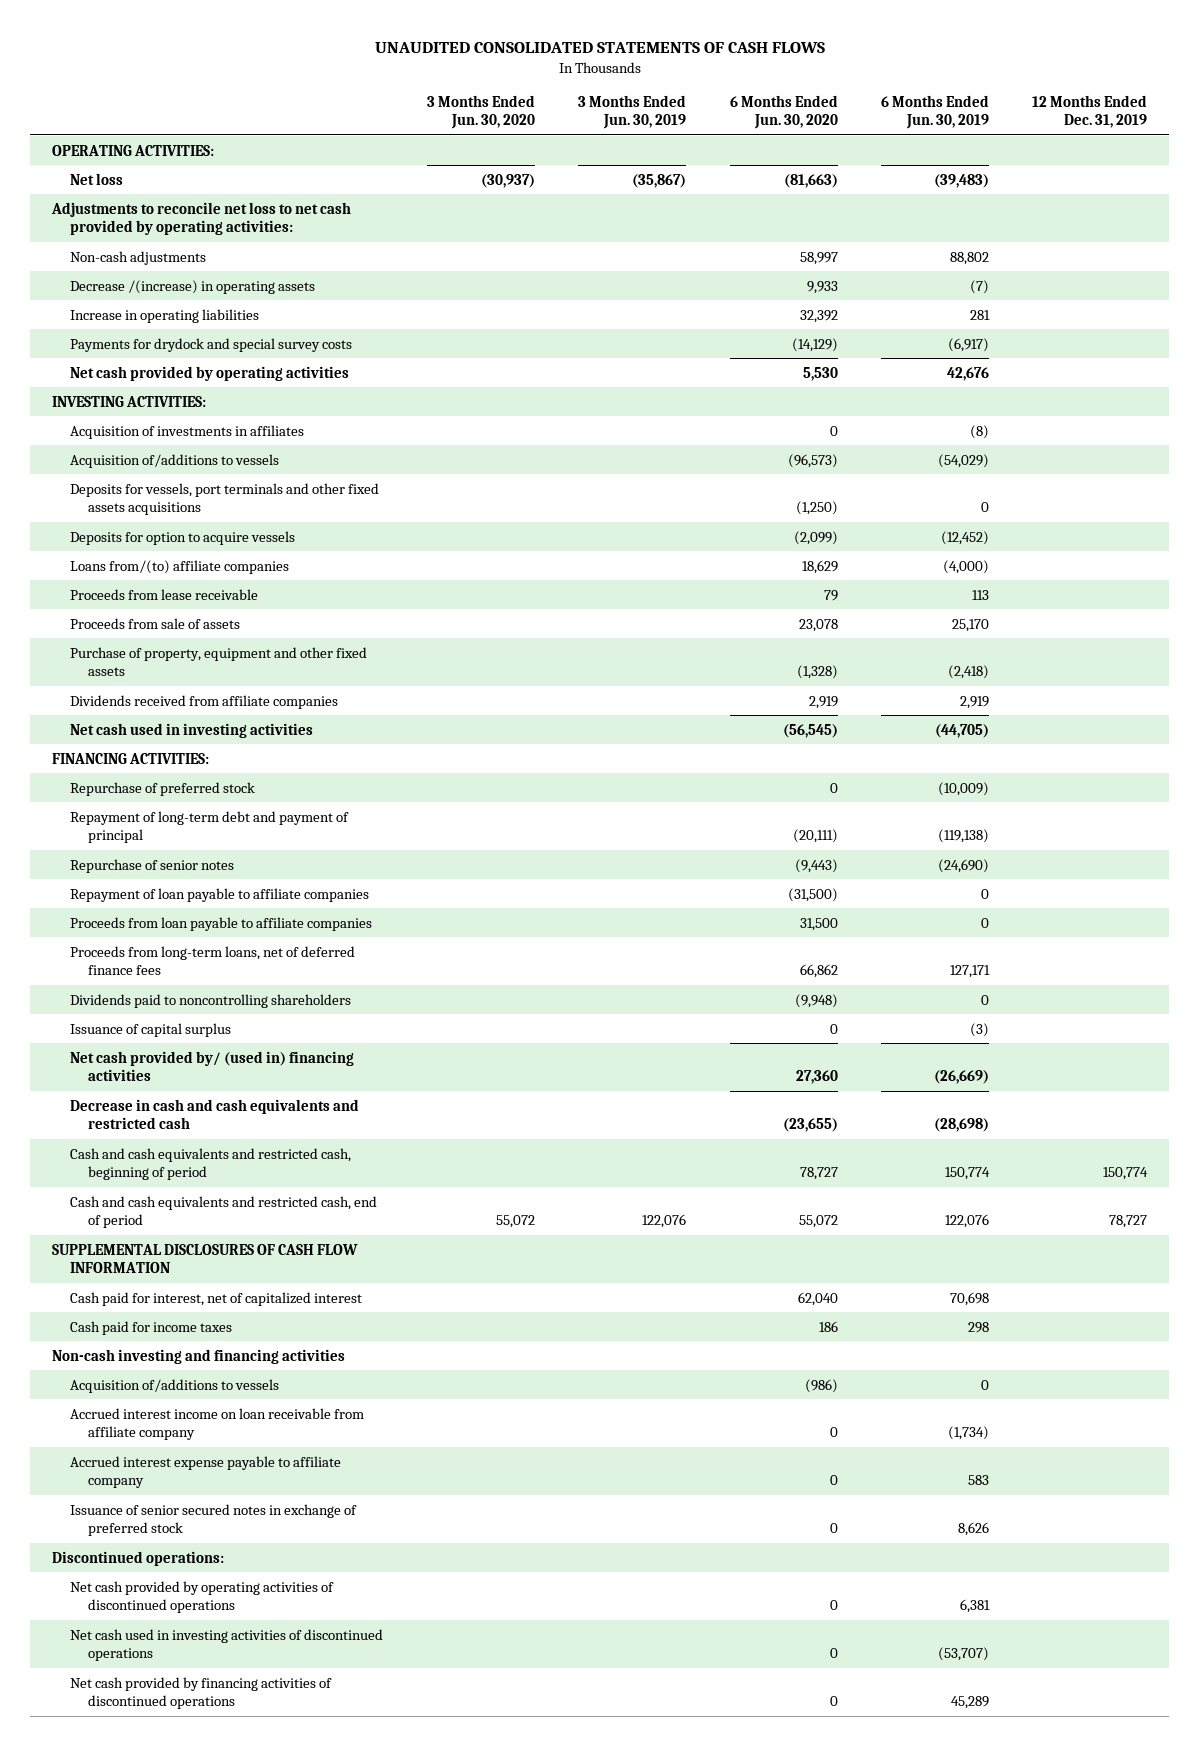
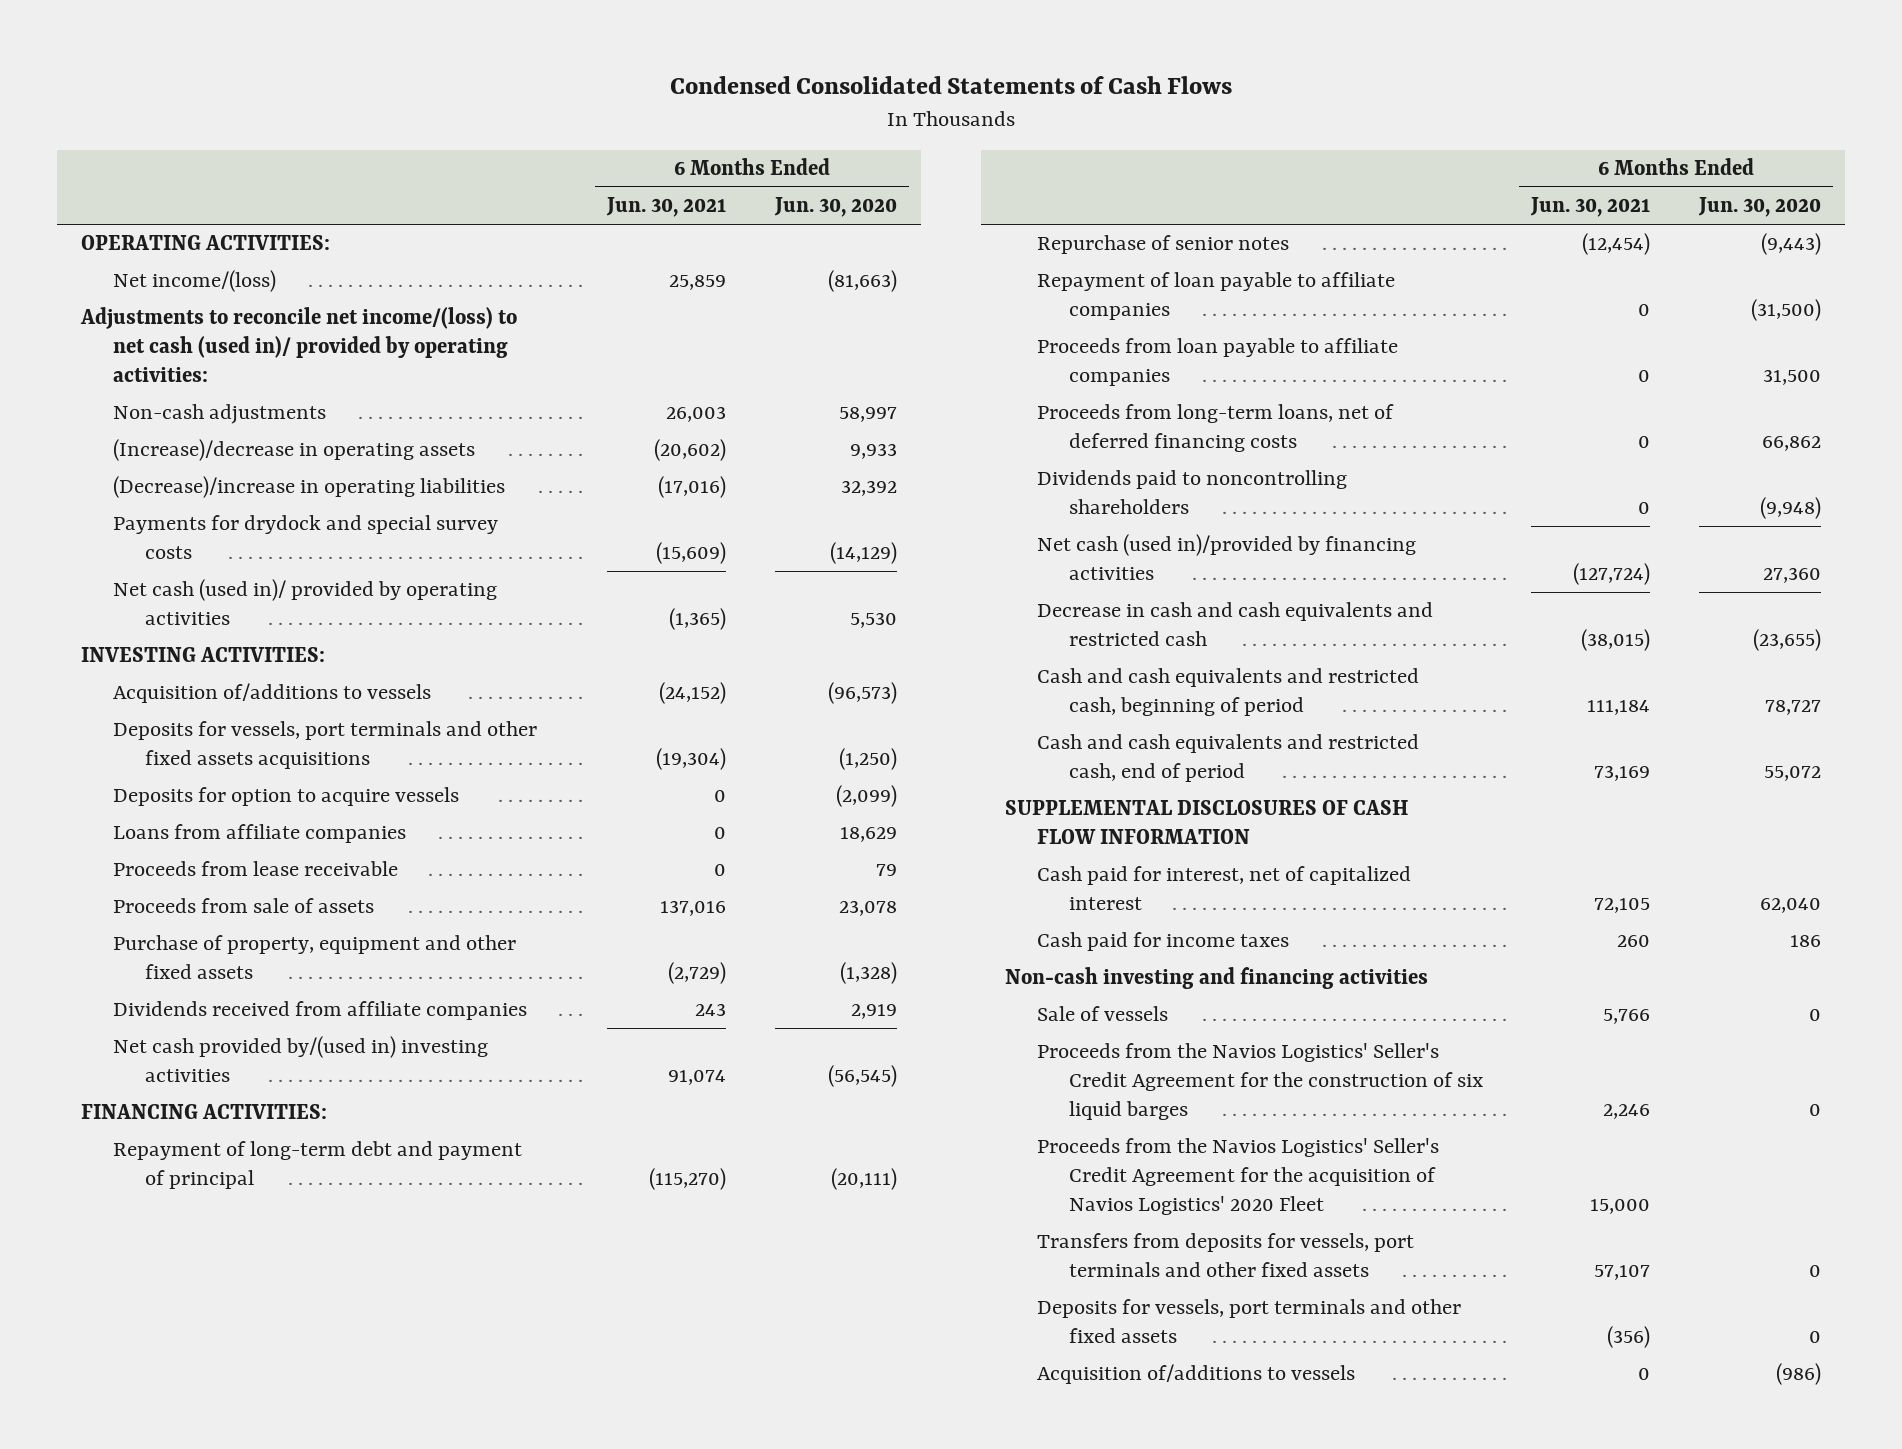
[374,41,825,53] UNAUDITED CONSOLIDATED STATEMENTS OF CASH FLOWS -> [669,75,1232,94] Condensed Consolidated Statements of Cash Flows
[426,94,535,130] 3 Months Ended Jun. 30, 2020 -> none
[578,94,687,130] 3 Months Ended Jun. 30, 2019 -> none
[881,94,990,130] 6 Months Ended Jun. 30, 2019 -> none
[1032,94,1148,129] 12 Months Ended Dec. 31, 2019 -> none
none -> [606,197,727,218] Jun. 30, 2021
[70,172,124,185] Net loss -> [112,270,276,293] Net income/(loss)
[51,201,352,236] Adjustments to reconcile net loss to net cash provided by operating activities: -> [80,307,518,383] Adjustments to reconcile net income/(loss) to net cash (used in)/ provided by operating activities:
[70,279,316,294] Decrease /(increase) in operating assets -> [112,439,475,462] (Increase)/decrease in operating assets
[70,308,260,323] Increase in operating liabilities -> [112,476,505,499] (Decrease)/increase in operating liabilities
[70,365,350,381] Net cash provided by operating activities -> [112,579,497,626] Net cash (used in)/ provided by operating activities
[70,424,305,439] Acquisition of investments in affiliates -> none
[70,559,290,574] Loans from/(to) affiliate companies -> [112,824,406,844] Loans from affiliate companies
[70,722,314,738] Net cash used in investing activities -> [112,1036,488,1083] Net cash provided by/(used in) investing activities
[70,781,256,796] Repurchase of preferred stock -> none
[70,945,356,976] Proceeds from long-term loans, net of deferred finance fees -> [1036,404,1394,453] Proceeds from long-term loans, net of deferred financing costs
[70,1022,232,1037] Issuance of capital surplus -> none
[70,1050,355,1082] Net cash provided by/ (used in) financing activities -> [1036,534,1416,581] Net cash (used in)/provided by financing activities
none -> [1036,1006,1168,1022] Sale of vessels
none -> [1036,1043,1483,1121] Proceeds from the Navios Logistics' Seller's Credit Agreement for the construction of six liquid barges
none -> [1036,1138,1439,1216] Proceeds from the Navios Logistics' Seller's Credit Agreement for the acquisition of Navios Logistics' 2020 Fleet
none -> [1036,1233,1414,1278] Transfers from deposits for vessels, port terminals and other fixed assets
none -> [1036,1299,1461,1344] Deposits for vessels, port terminals and other fixed assets
[70,1407,365,1441] Accrued interest income on loan receivable from affiliate company -> none
[70,1455,342,1489] Accrued interest expense payable to affiliate company -> none
[70,1503,358,1537] Issuance of senior secured notes in exchange of preferred stock -> none
[52,1550,225,1566] Discontinued operations: -> none
[70,1580,335,1614] Net cash provided by operating activities of discontinued operations -> none
[70,1628,384,1662] Net cash used in investing activities of discontinued operations -> none
[70,1676,333,1710] Net cash provided by financing activities of discontinued operations -> none

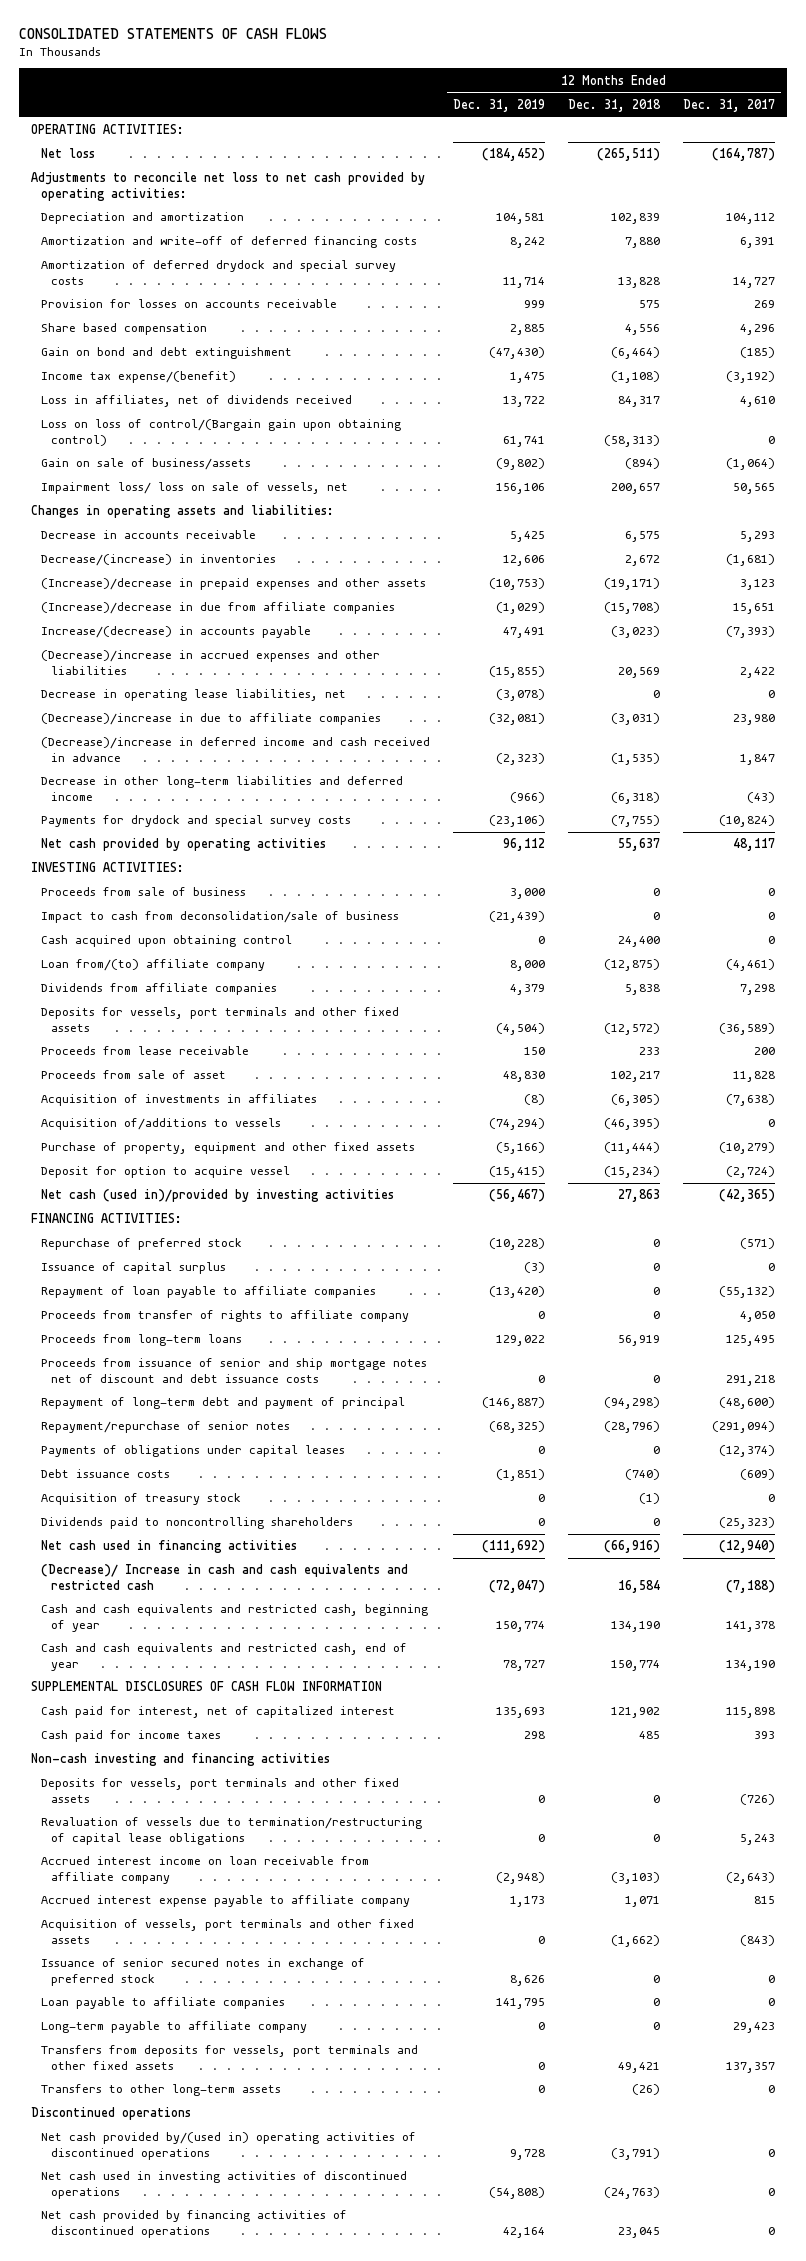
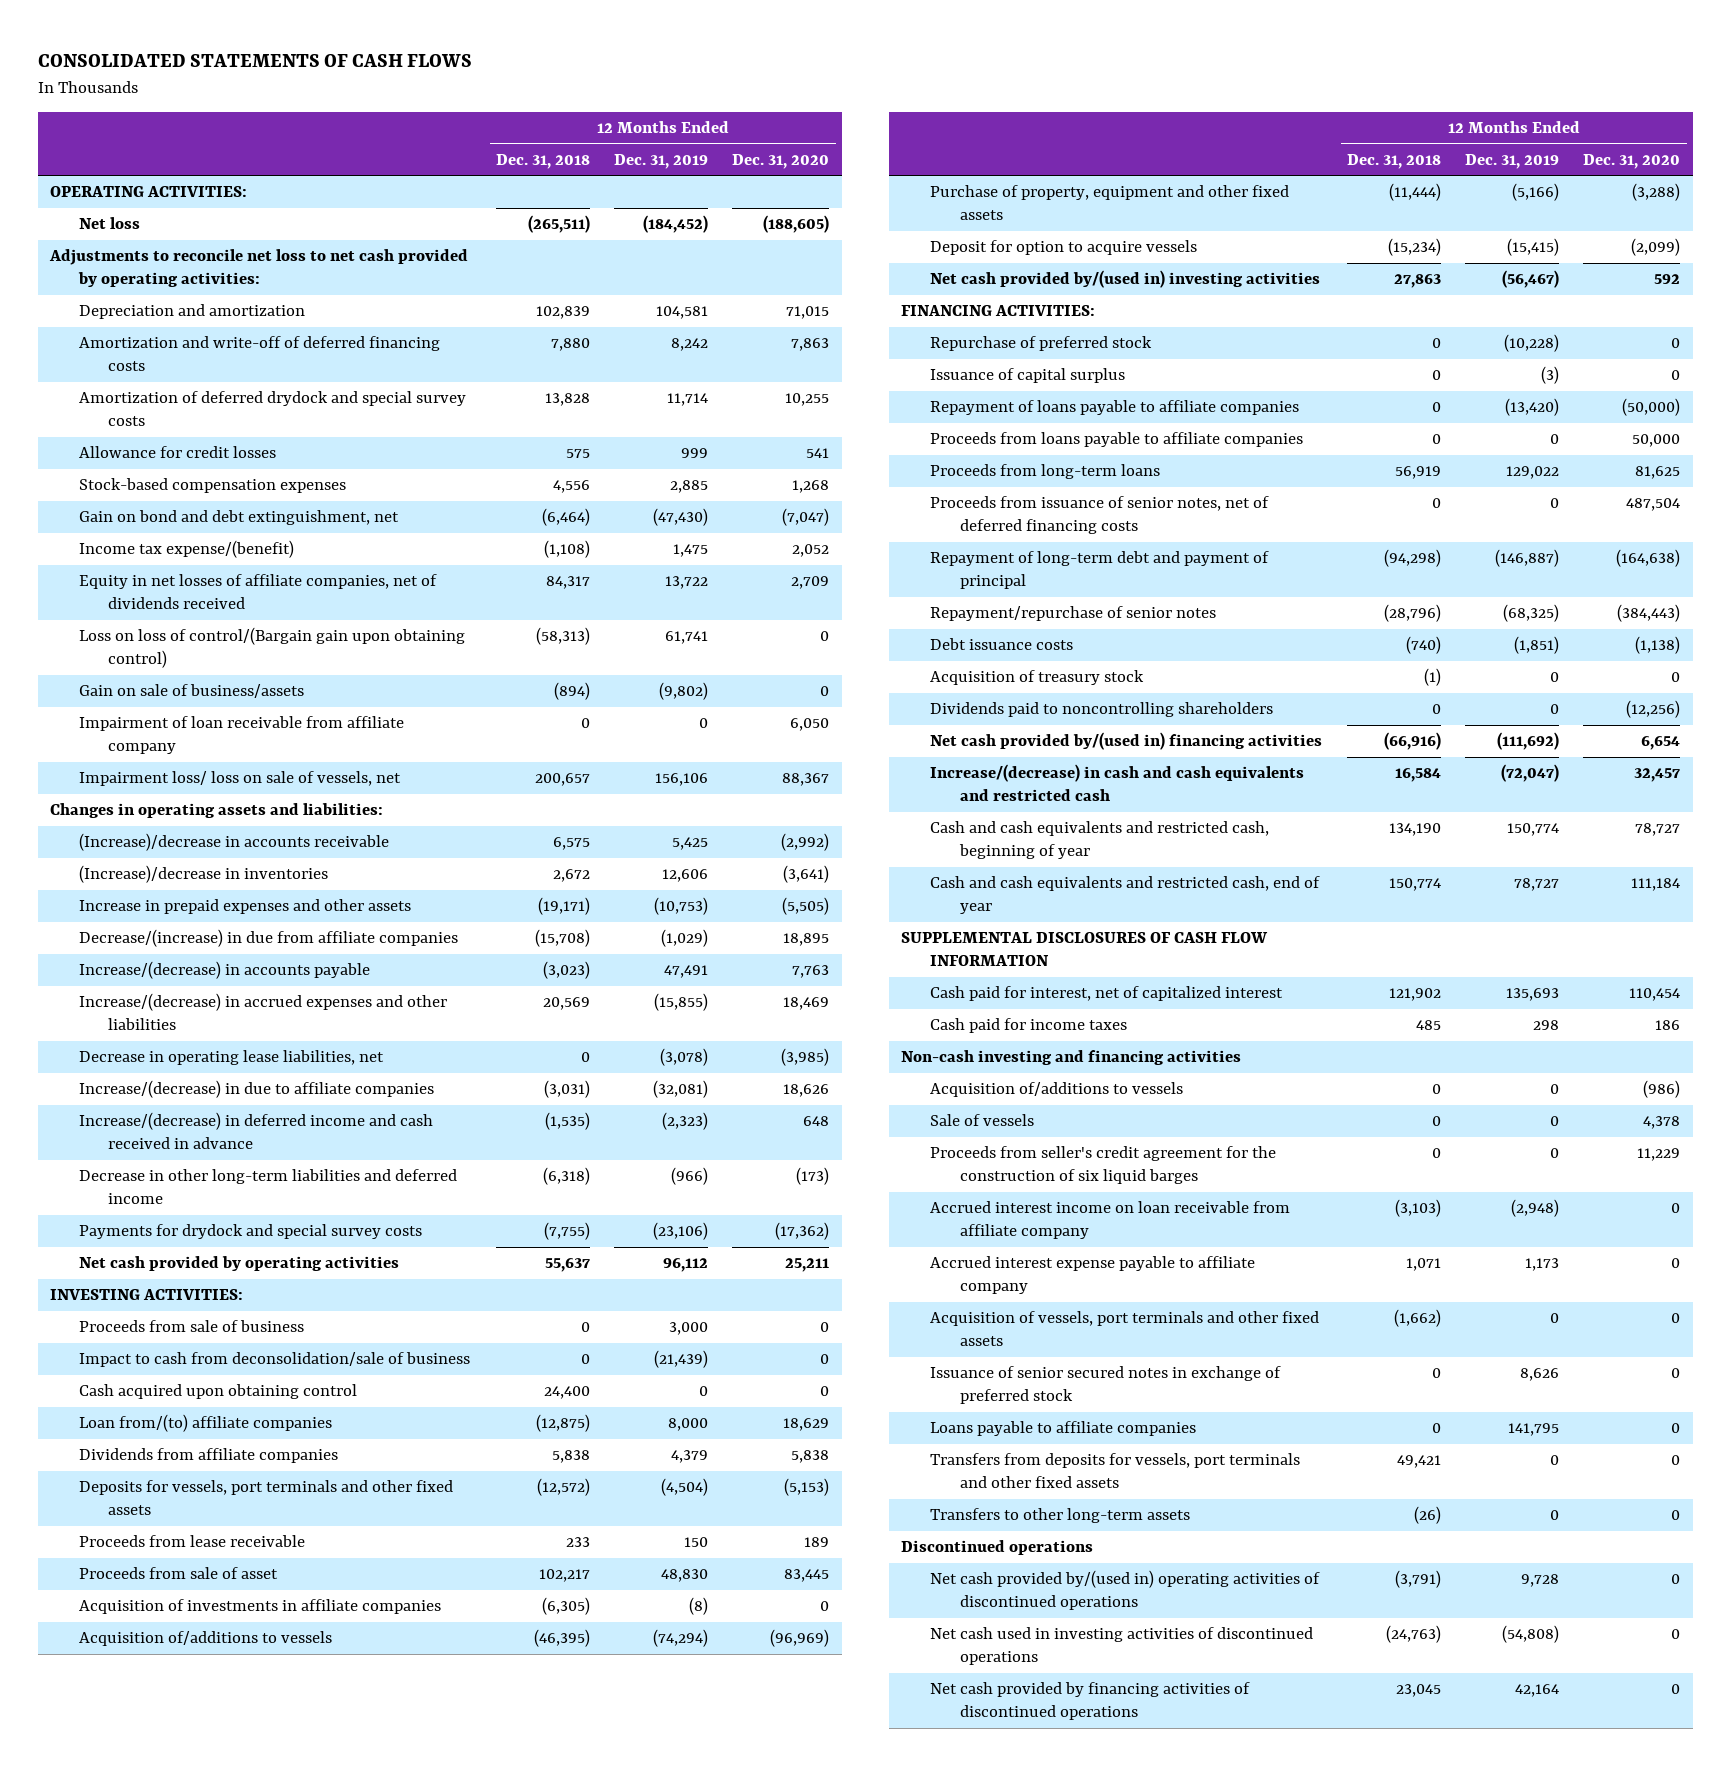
[683,98,776,112] Dec. 31, 2017 -> none
none -> [732,153,830,169] Dec. 31, 2020
[41,299,338,309] Provision for losses on accounts receivable -> [79,446,277,459] Allowance for credit losses
[41,323,208,336] Share based compensation -> [79,478,347,494] Stock-based compensation expenses
[41,347,293,360] Gain on bond and debt extinguishment -> [79,510,400,526] Gain on bond and debt extinguishment, net
[41,395,353,408] Loss in affiliates, net of dividends received -> [79,574,438,610] Equity in net losses of affiliate companies, net of dividends received
none -> [79,716,405,755] Impairment of loan receivable from affiliate company
[41,530,257,540] Decrease in accounts receivable -> [79,833,390,852] (Increase)/decrease in accounts receivable
[41,554,277,567] Decrease/(increase) in inventories -> [79,865,329,884] (Increase)/decrease in inventories
[41,578,427,591] (Increase)/decrease in prepaid expenses and other assets -> [79,899,412,915] Increase in prepaid expenses and other assets
[41,602,396,615] (Increase)/decrease in due from affiliate companies -> [79,929,459,948] Decrease/(increase) in due from affiliate companies
[41,650,381,675] (Decrease)/increase in accrued expenses and other liabilities -> [79,993,448,1031] Increase/(decrease) in accrued expenses and other liabilities
[41,713,382,726] (Decrease)/increase in due to affiliate companies -> [79,1080,435,1099] Increase/(decrease) in due to affiliate companies
[41,737,431,762] (Decrease)/increase in deferred income and cash received in advance -> [79,1112,434,1150] Increase/(decrease) in deferred income and cash received in advance
[41,959,266,972] Loan from/(to) affiliate company -> [79,1414,333,1433] Loan from/(to) affiliate companies
[41,1094,318,1107] Acquisition of investments in affiliates -> [79,1599,442,1615] Acquisition of investments in affiliate companies
[41,1166,291,1179] Deposit for option to acquire vessel -> [930,240,1198,256] Deposit for option to acquire vessels
[41,1189,395,1203] Net cash (used in)/provided by investing activities -> [930,270,1321,289] Net cash provided by/(used in) investing activities
[41,1310,410,1323] Proceeds from transfer of rights to affiliate company -> none
[41,1286,377,1299] Repayment of loan payable to affiliate companies -> [930,400,1300,416] Repayment of loans payable to affiliate companies
none -> [930,432,1304,448] Proceeds from loans payable to affiliate companies
[41,1358,428,1383] Proceeds from issuance of senior and ship mortgage notes net of discount and debt issuance costs -> [930,496,1270,535] Proceeds from issuance of senior notes, net of deferred financing costs
[41,1445,346,1458] Payments of obligations under capital leases -> none
[41,1540,298,1554] Net cash used in financing activities -> [930,732,1323,751] Net cash provided by/(used in) financing activities
[41,1564,409,1590] (Decrease)/ Increase in cash and cash equivalents and restricted cash -> [930,764,1305,802] Increase/(decrease) in cash and cash equivalents and restricted cash
[41,1778,400,1803] Deposits for vessels, port terminals and other fixed assets -> none
[41,1817,423,1845] Revaluation of vessels due to termination/restructuring of capital lease obligations -> none
none -> [930,1082,1184,1098] Acquisition of/additions to vessels
none -> [930,1114,1035,1127] Sale of vessels
none -> [930,1146,1277,1185] Proceeds from seller's credit agreement for the construction of six liquid barges
[41,2021,308,2034] Long-term payable to affiliate company -> none
[41,1997,286,2010] Loan payable to affiliate companies -> [930,1421,1197,1437] Loans payable to affiliate companies

